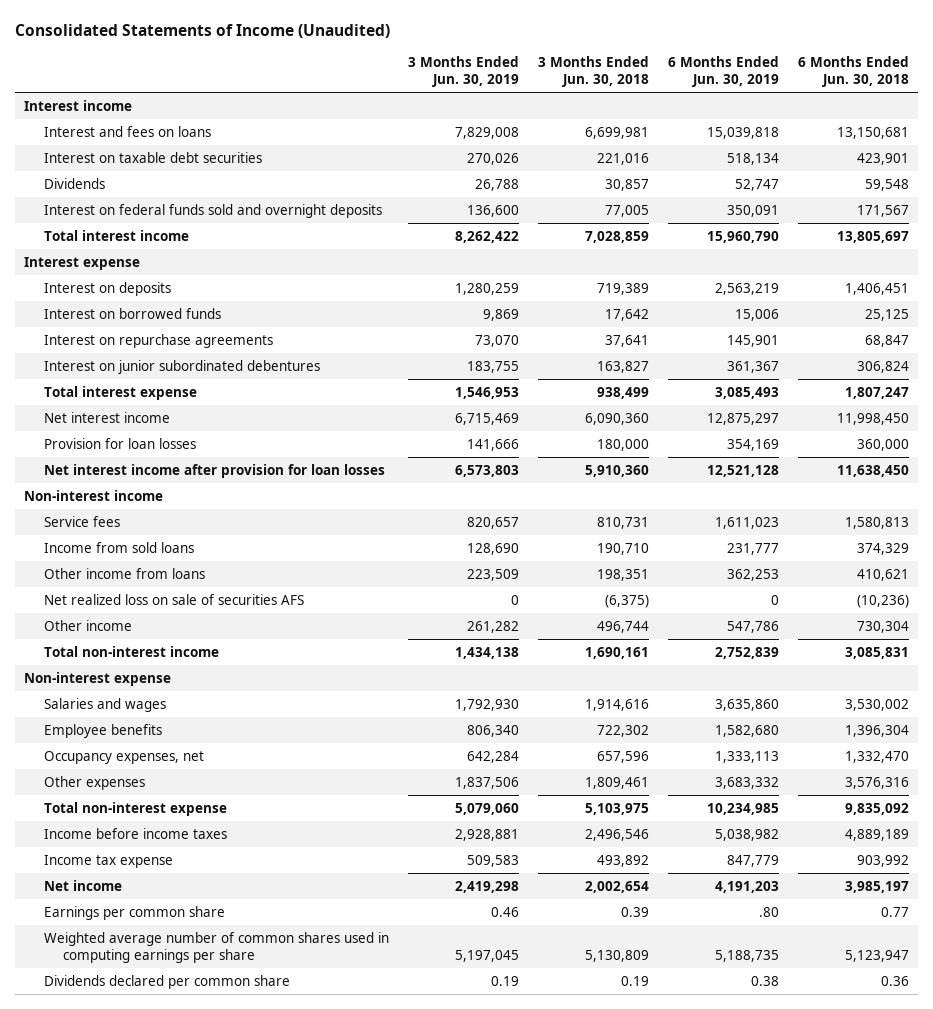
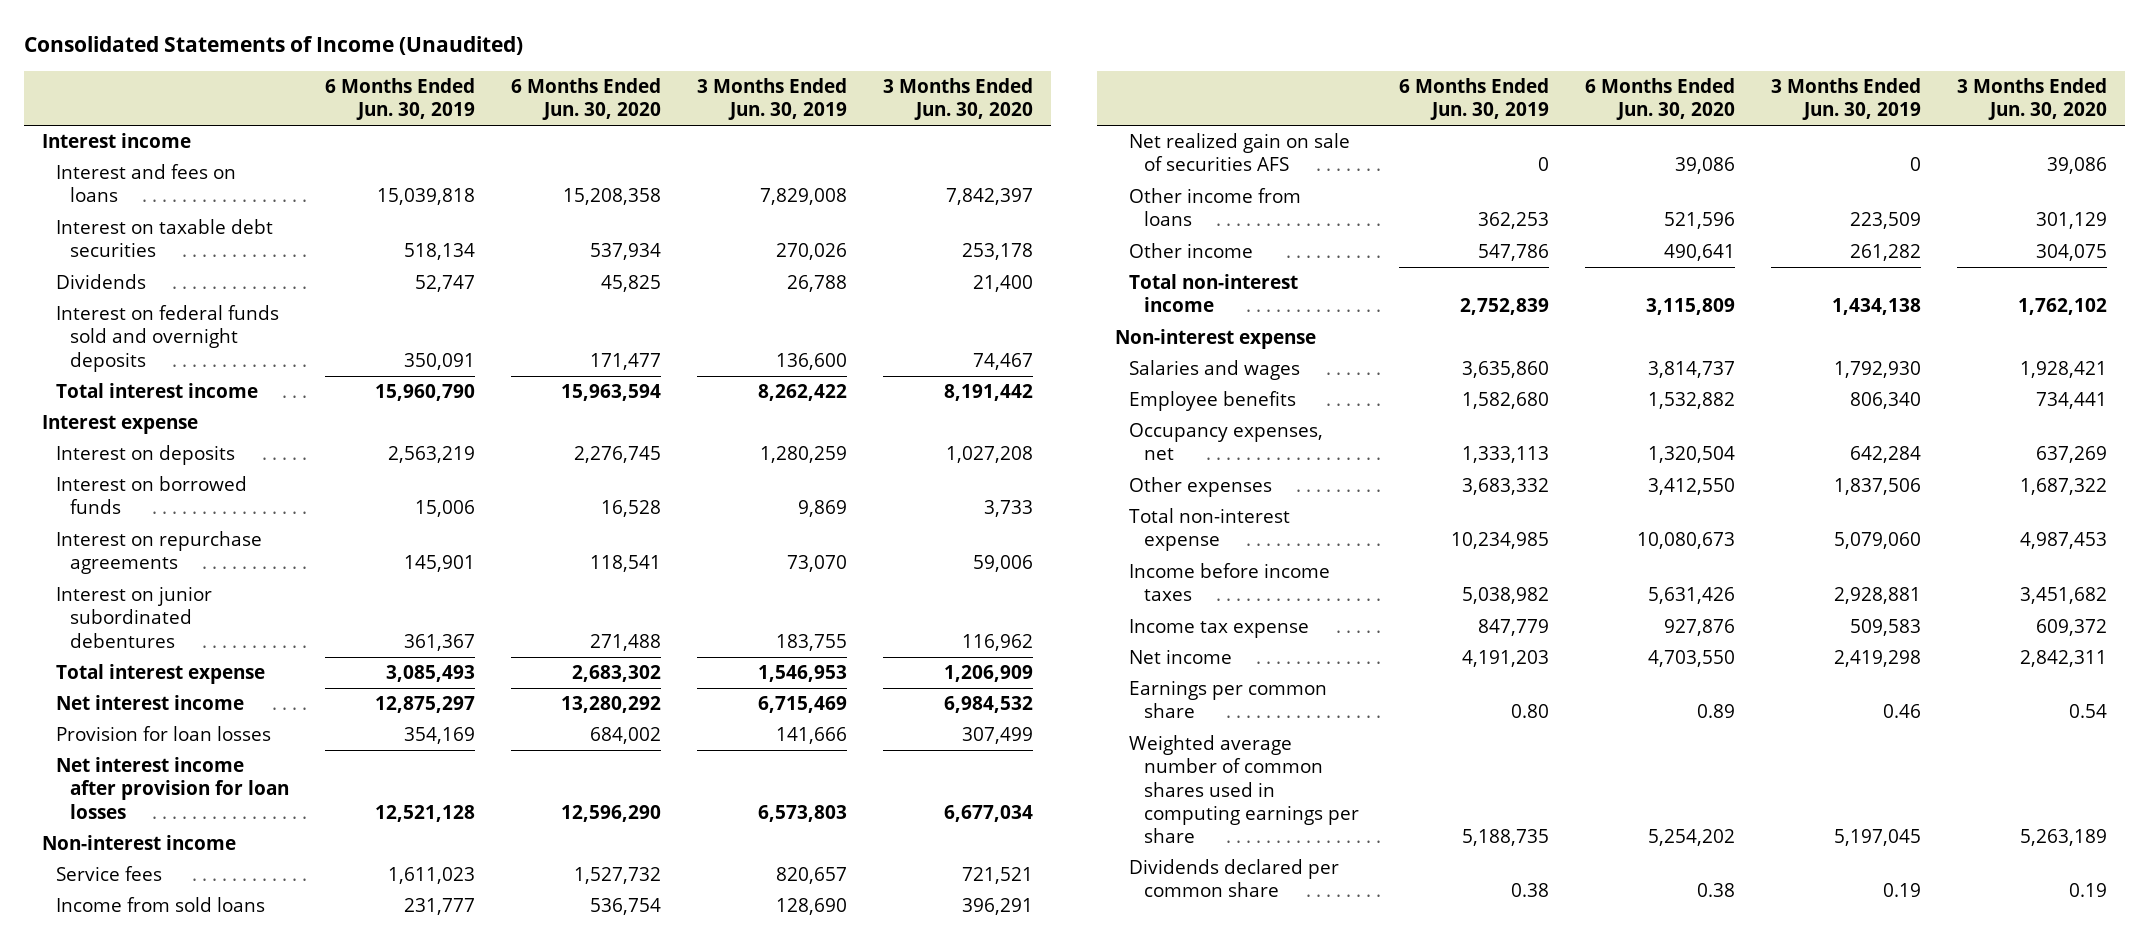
[537,56,649,88] 3 Months Ended Jun. 30, 2018 -> none
[797,56,909,88] 6 Months Ended Jun. 30, 2018 -> none
none -> [511,78,662,121] 6 Months Ended Jun. 30, 2020
none -> [883,78,1034,121] 3 Months Ended Jun. 30, 2020
none -> [1129,133,1351,172] Net realized gain on sale of securities AFS
[43,593,304,605] Net realized loss on sale of securities AFS -> none
[758,906,779,917] .80 -> [1510,704,1549,719] 0.80

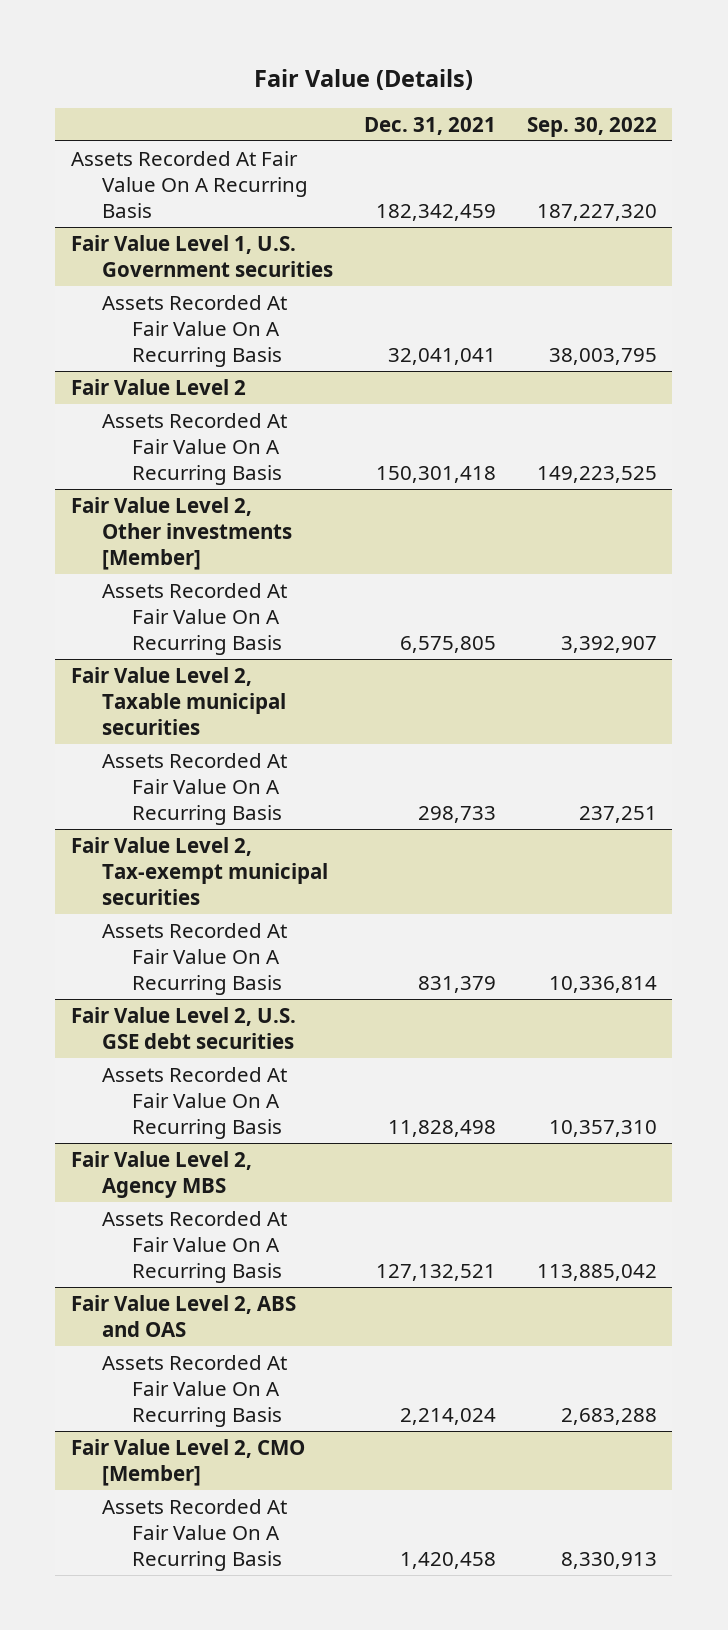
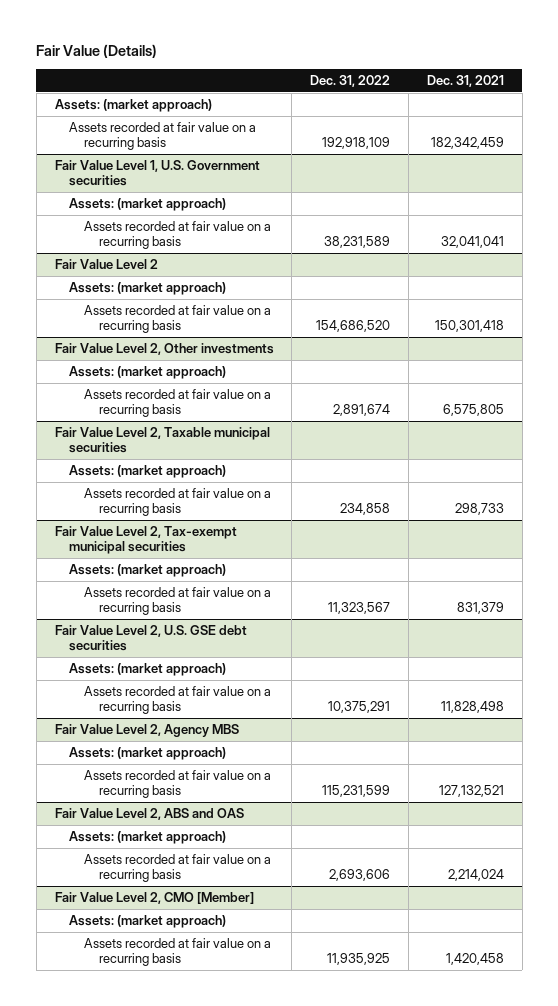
[526,116,657,137] Sep. 30, 2022 -> none
none -> [310,74,391,87] Dec. 31, 2022
none -> [54,99,212,113] Assets: (market approach)
[70,150,308,218] Assets Recorded At Fair Value On A Recurring Basis -> [69,122,257,151] Assets recorded at fair value on a recurring basis
none -> [69,198,227,212] Assets: (market approach)
[101,294,287,367] Assets Recorded At Fair Value On A Recurring Basis -> [84,221,272,250] Assets recorded at fair value on a recurring basis
none -> [69,282,227,296] Assets: (market approach)
[101,412,287,485] Assets Recorded At Fair Value On A Recurring Basis -> [84,305,272,334] Assets recorded at fair value on a recurring basis
[70,496,292,570] Fair Value Level 2, Other investments [Member] -> [54,343,274,356] Fair Value Level 2, Other investments
none -> [69,366,227,380] Assets: (market approach)
[101,582,287,655] Assets Recorded At Fair Value On A Recurring Basis -> [84,389,272,418] Assets recorded at fair value on a recurring basis
none -> [69,465,227,479] Assets: (market approach)
[101,752,287,825] Assets Recorded At Fair Value On A Recurring Basis -> [84,488,272,517] Assets recorded at fair value on a recurring basis
none -> [69,564,227,578] Assets: (market approach)
[101,922,287,995] Assets Recorded At Fair Value On A Recurring Basis -> [84,587,272,616] Assets recorded at fair value on a recurring basis
none -> [69,663,227,677] Assets: (market approach)
[101,1066,287,1139] Assets Recorded At Fair Value On A Recurring Basis -> [84,686,272,715] Assets recorded at fair value on a recurring basis
none -> [69,747,227,761] Assets: (market approach)
[101,1210,287,1283] Assets Recorded At Fair Value On A Recurring Basis -> [84,770,272,799] Assets recorded at fair value on a recurring basis
none -> [69,831,227,845] Assets: (market approach)
[101,1354,287,1427] Assets Recorded At Fair Value On A Recurring Basis -> [84,854,272,883] Assets recorded at fair value on a recurring basis
none -> [69,915,227,929] Assets: (market approach)
[101,1498,287,1571] Assets Recorded At Fair Value On A Recurring Basis -> [84,938,272,967] Assets recorded at fair value on a recurring basis

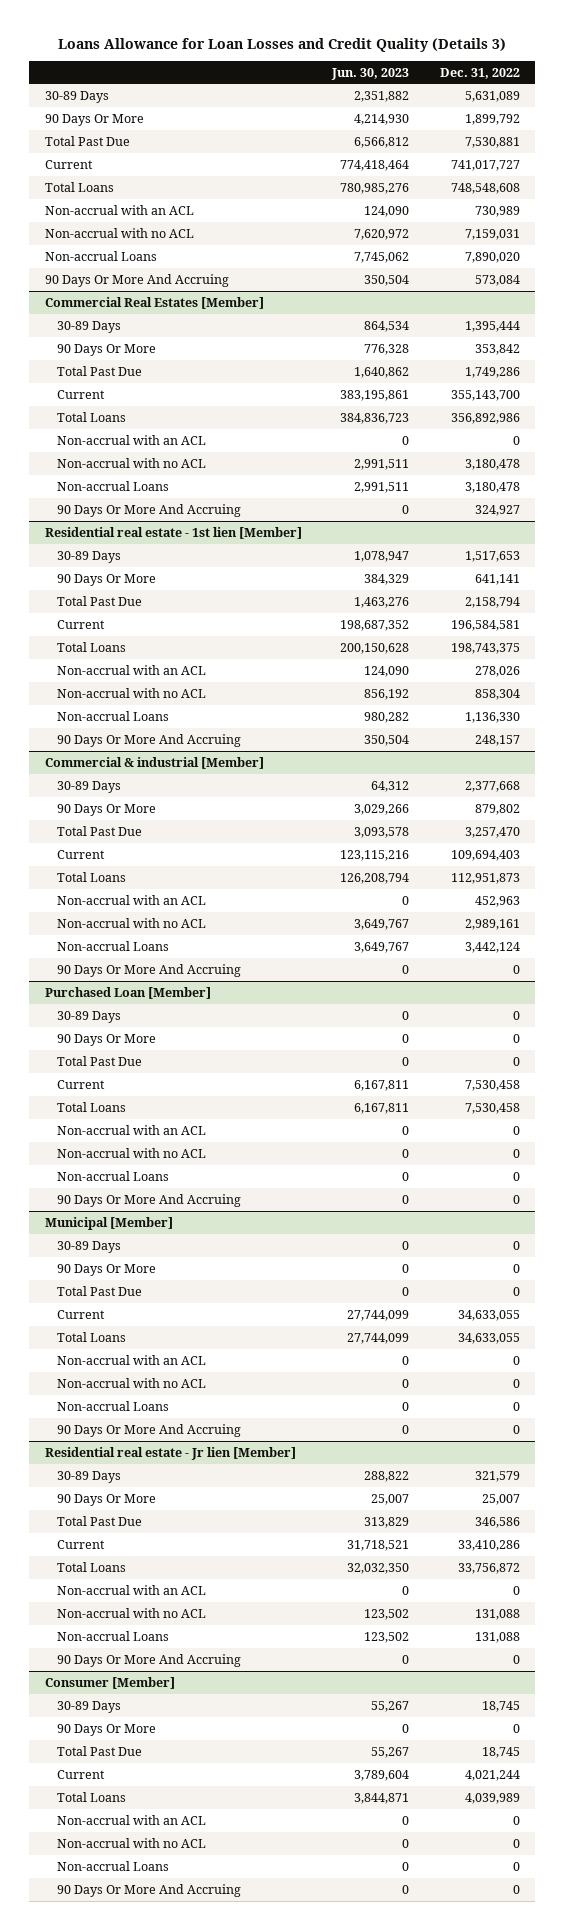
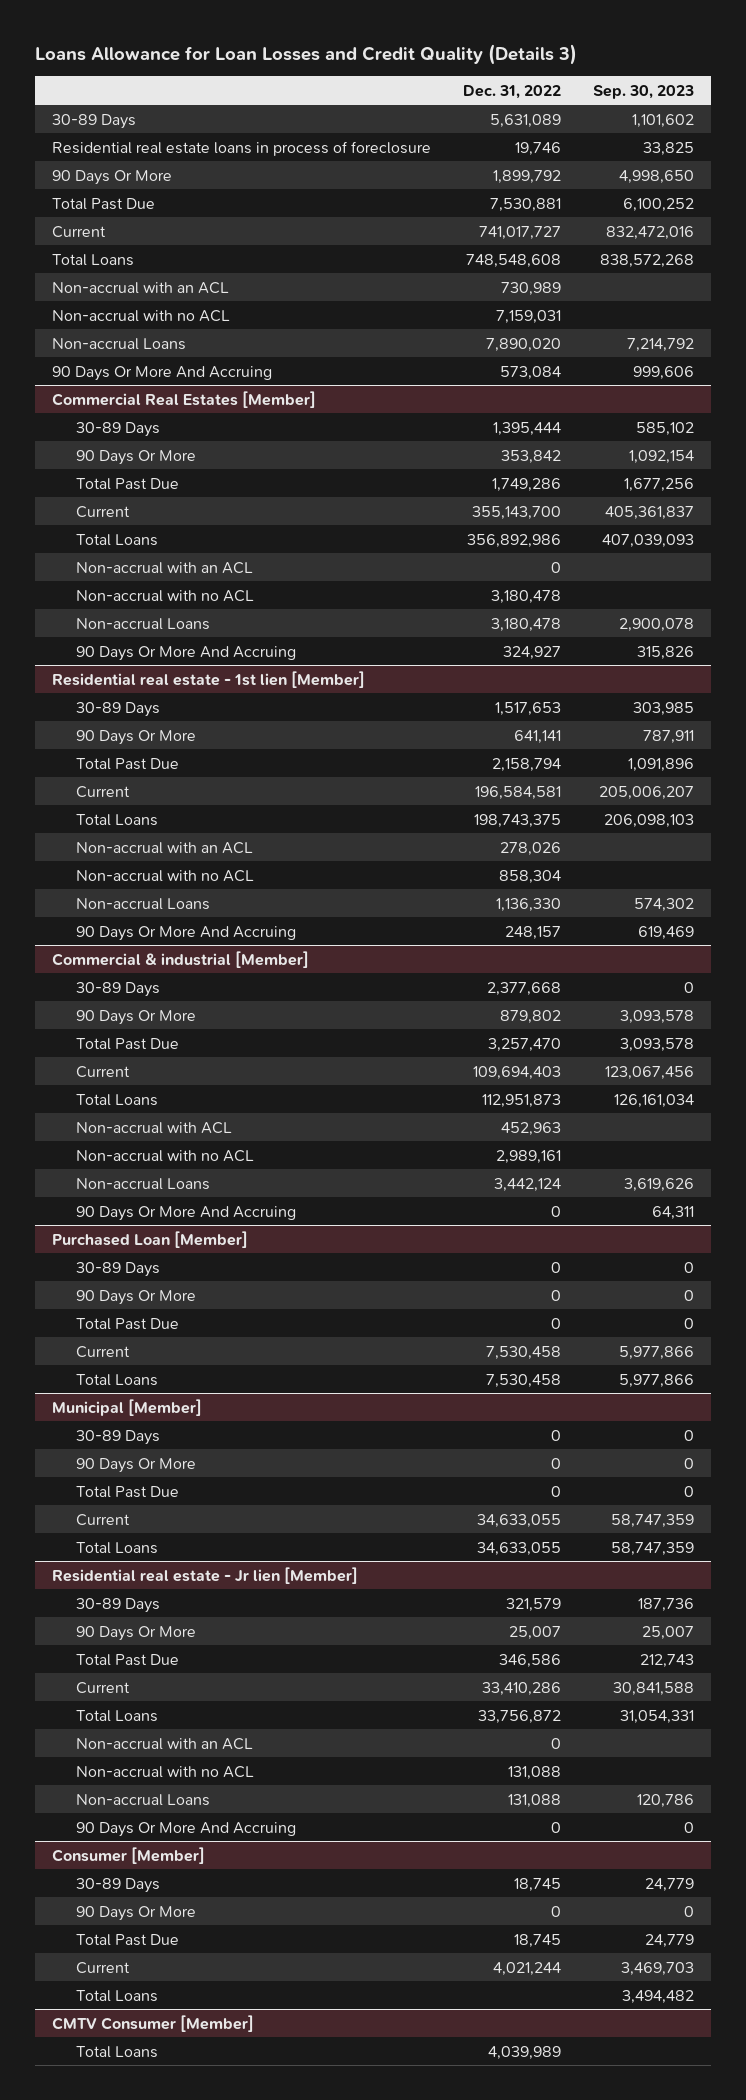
[331,67,410,80] Jun. 30, 2023 -> none
none -> [593,84,695,99] Sep. 30, 2023
none -> [51,140,431,156] Residential real estate loans in process of foreclosure
[56,894,206,905] Non-accrual with an ACL -> [76,1121,233,1134] Non-accrual with ACL
[56,1124,206,1135] Non-accrual with an ACL -> none
[56,1147,206,1158] Non-accrual with no ACL -> none
[56,1170,169,1181] Non-accrual Loans -> none
[56,1193,241,1207] 90 Days Or More And Accruing -> none
[56,1354,206,1365] Non-accrual with an ACL -> none
[56,1377,206,1388] Non-accrual with no ACL -> none
[56,1400,169,1411] Non-accrual Loans -> none
[56,1423,241,1437] 90 Days Or More And Accruing -> none
none -> [76,1989,159,2002] Total Loans
none -> [51,2014,254,2032] CMTV Consumer [Member]
[56,1814,206,1825] Non-accrual with an ACL -> none
[56,1837,206,1848] Non-accrual with no ACL -> none
[56,1860,169,1871] Non-accrual Loans -> none
[56,1883,241,1897] 90 Days Or More And Accruing -> none

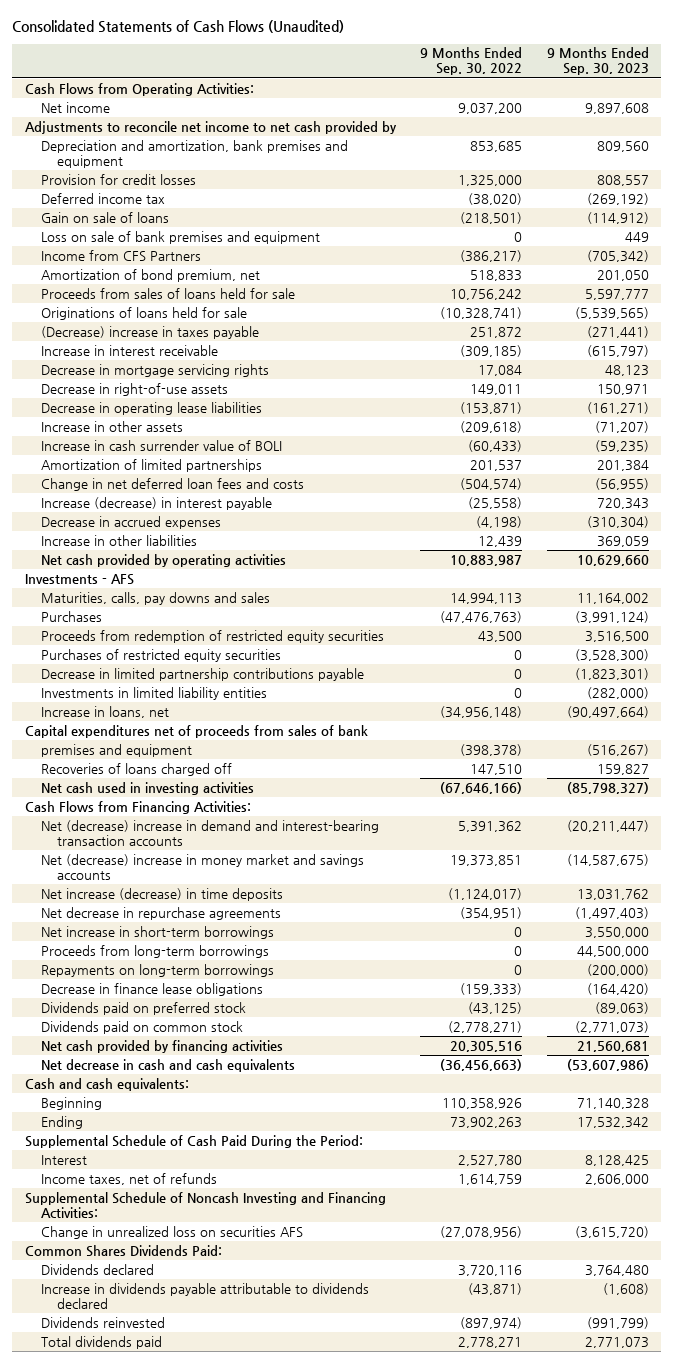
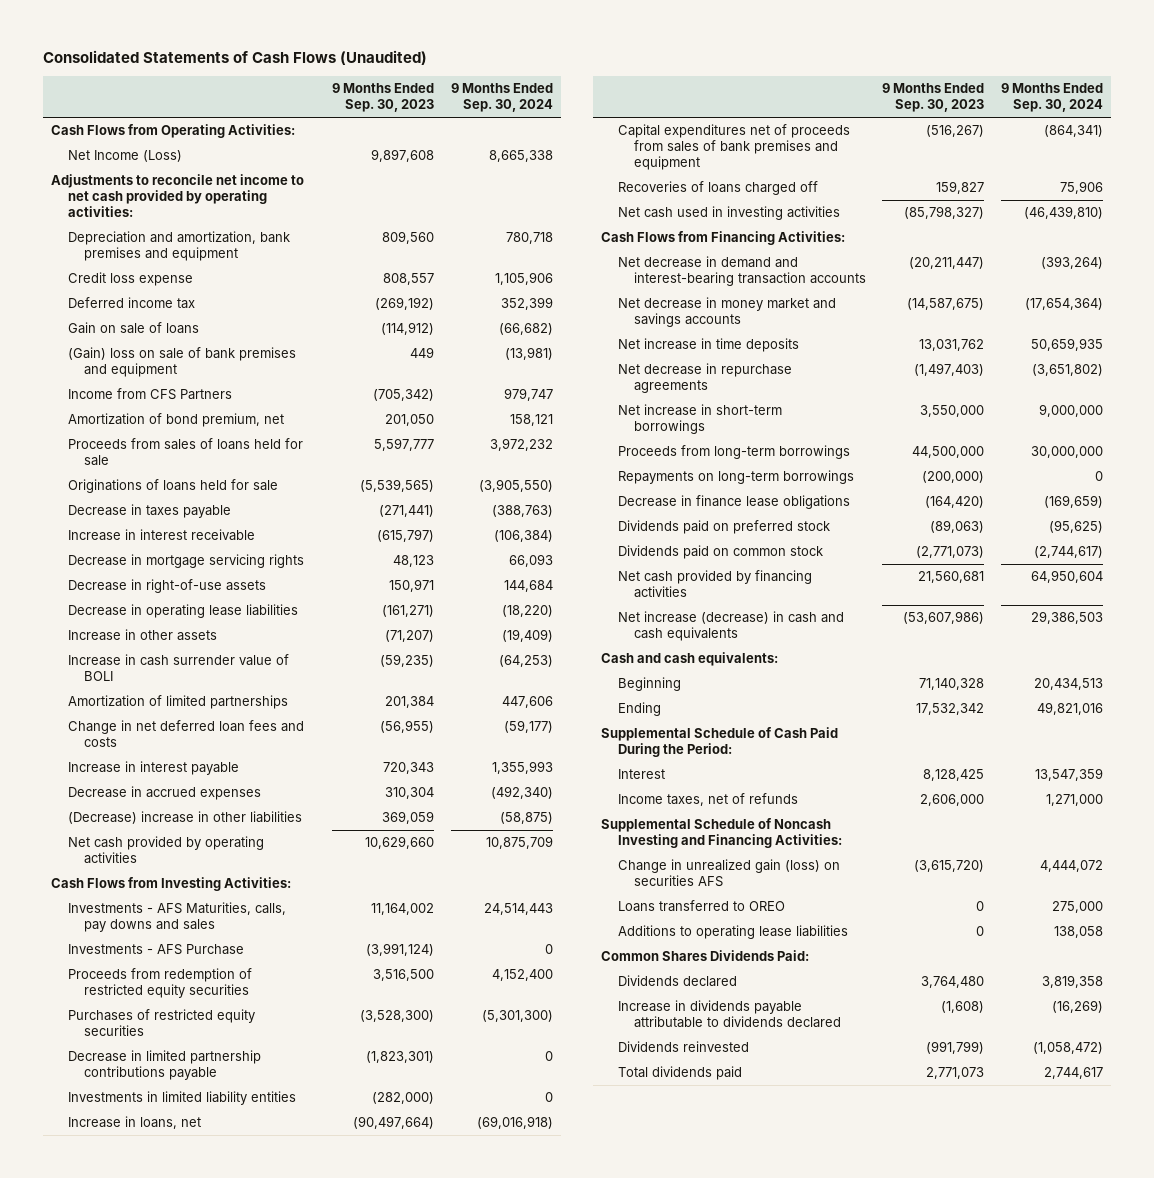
[420,47,523,76] 9 Months Ended Sep. 30, 2022 -> none
none -> [450,83,553,113] 9 Months Ended Sep. 30, 2024
[40,101,110,113] Net income -> [67,150,182,163] Net Income (Loss)
[24,120,397,134] Adjustments to reconcile net income to net cash provided by -> [51,174,305,217] Adjustments to reconcile net income to net cash provided by operating activities:
[40,173,196,185] Provision for credit losses -> [67,272,193,287] Credit loss expense
[40,230,320,244] Loss on sale of bank premises and equipment -> [67,347,296,378] (Gain) loss on sale of bank premises and equipment
[40,325,259,339] (Decrease) increase in taxes payable -> [67,504,231,519] Decrease in taxes payable
[40,496,272,510] Increase (decrease) in interest payable -> [67,761,239,776] Increase in interest payable
[586,515,649,528] (310,304) -> [385,787,435,800] 310,304
[40,534,197,546] Increase in other liabilities -> [67,811,302,825] (Decrease) increase in other liabilities
[24,573,134,585] Investments - AFS -> none
none -> [51,877,292,892] Cash Flows from Investing Activities:
[40,591,270,605] Maturities, calls, pay downs and sales -> [67,902,286,933] Investments - AFS Maturities, calls, pay downs and sales
[40,610,102,622] Purchases -> [67,944,244,956] Investments - AFS Purchase
[24,724,368,738] Capital expenditures net of proceeds from sales of bank -> none
[40,743,192,757] premises and equipment -> [617,124,850,170] Capital expenditures net of proceeds from sales of bank premises and equipment
[40,819,379,846] Net (decrease) increase in demand and interest-bearing transaction accounts -> [617,256,866,287] Net decrease in demand and interest-bearing transaction accounts
[40,853,364,880] Net (decrease) increase in money market and savings accounts -> [617,297,836,328] Net decrease in money market and savings accounts
[40,887,283,901] Net increase (decrease) in time deposits -> [617,338,799,353] Net increase in time deposits
[40,1058,295,1072] Net decrease in cash and cash equivalents -> [617,611,844,642] Net increase (decrease) in cash and cash equivalents
[40,1225,303,1239] Change in unrealized loss on securities AFS -> [617,859,840,888] Change in unrealized gain (loss) on securities AFS
none -> [617,900,785,913] Loans transferred to OREO
none -> [617,925,848,940] Additions to operating lease liabilities

